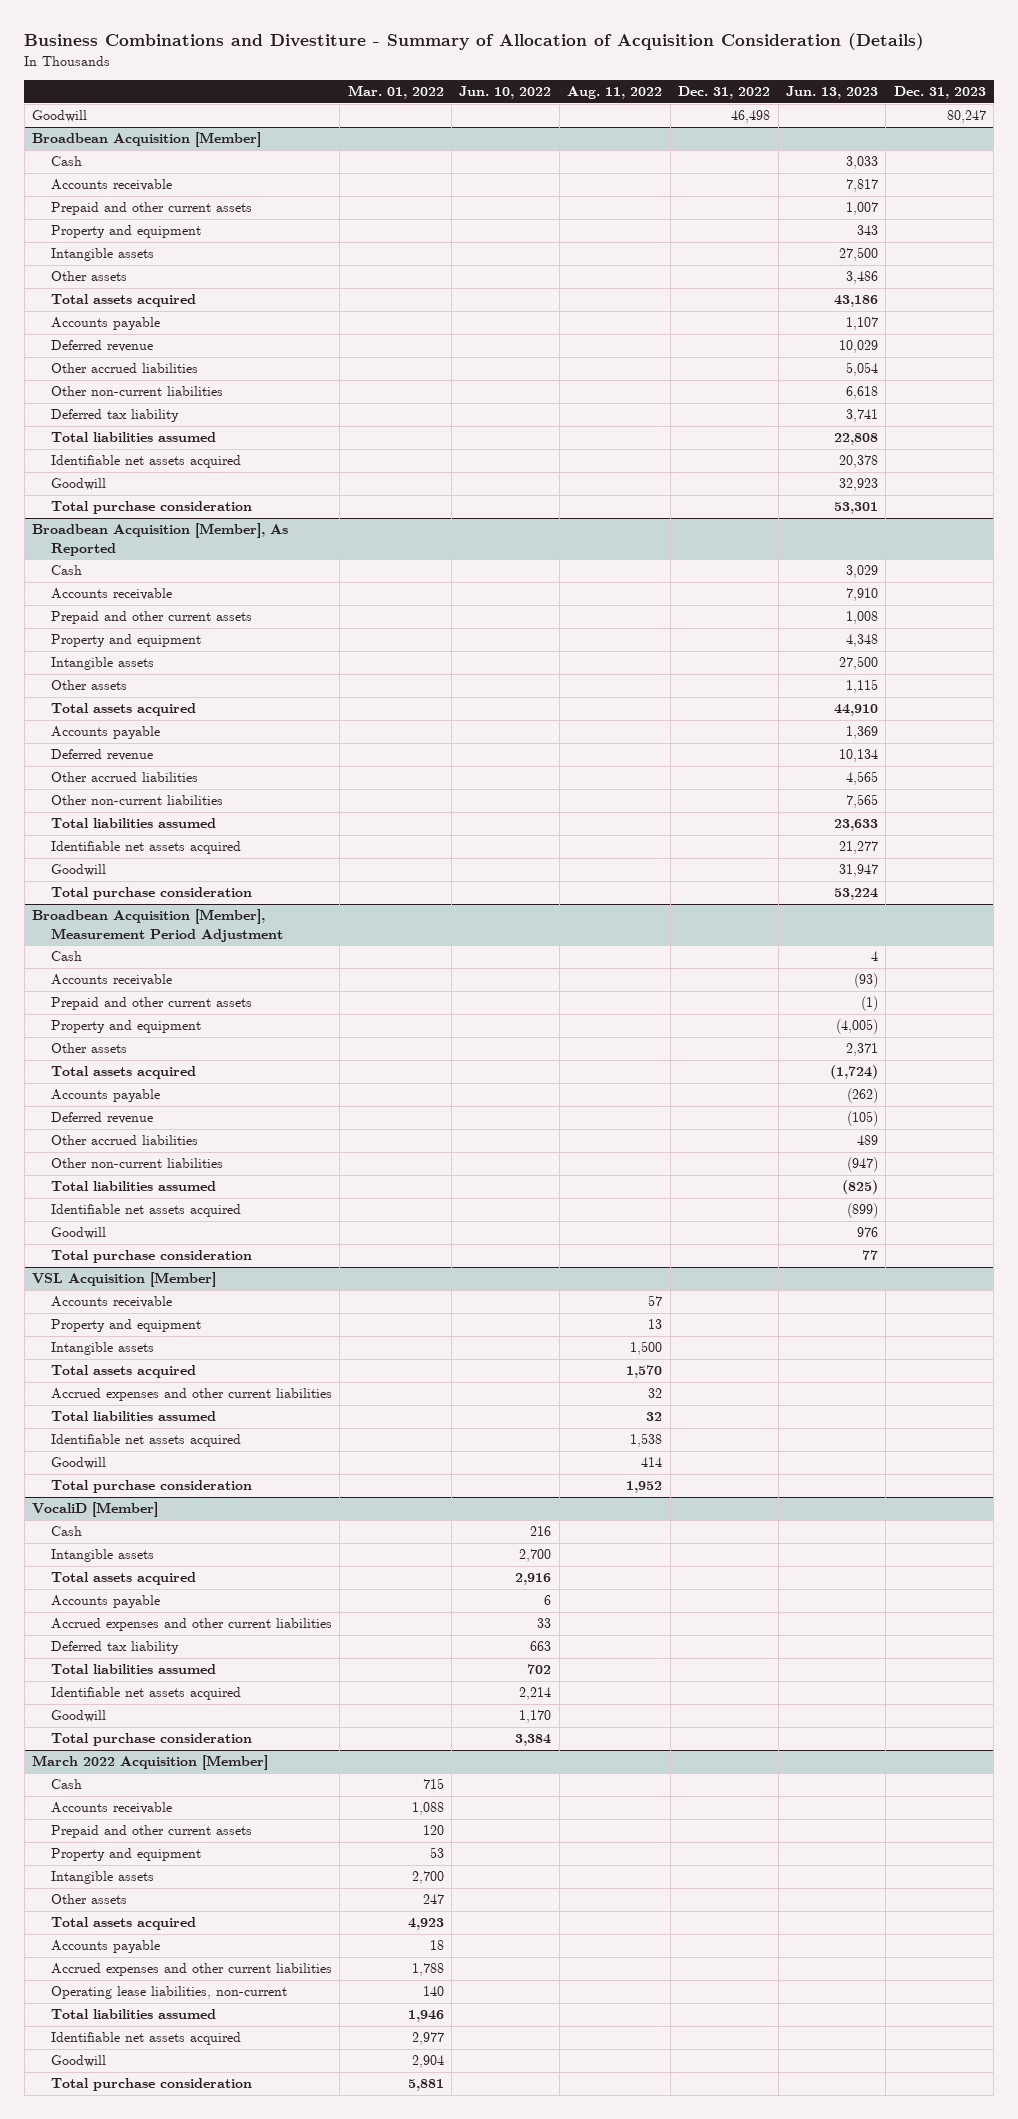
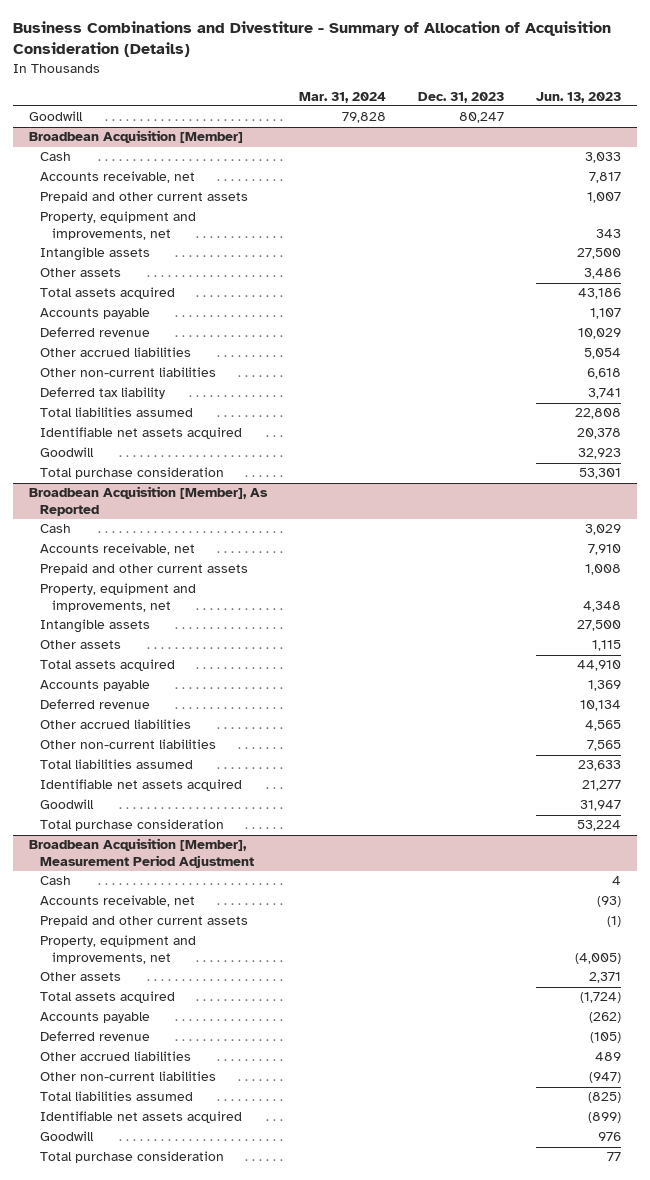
[347,85,444,100] Mar. 01, 2022 -> none
[459,86,552,100] Jun. 10, 2022 -> none
[567,86,663,100] Aug. 11, 2022 -> none
[678,86,771,100] Dec. 31, 2022 -> none
none -> [298,91,386,103] Mar. 31, 2024
[50,179,172,192] Accounts receivable -> [40,171,196,184] Accounts receivable, net
[50,225,201,239] Property and equipment -> [40,211,197,240] Property, equipment and improvements, net
[50,588,172,601] Accounts receivable -> [40,543,196,556] Accounts receivable, net
[50,634,201,648] Property and equipment -> [40,583,197,612] Property, equipment and improvements, net
[50,974,172,987] Accounts receivable -> [40,895,196,908] Accounts receivable, net
[50,1020,201,1034] Property and equipment -> [40,935,197,964] Property, equipment and improvements, net
[32,1272,217,1288] VSL Acquisition [Member] -> none
[50,1296,172,1309] Accounts receivable -> none
[50,1319,201,1333] Property and equipment -> none
[50,1342,154,1356] Intangible assets -> none
[50,1365,196,1379] Total assets acquired -> none
[50,1388,332,1402] Accrued expenses and other current liabilities -> none
[50,1411,216,1422] Total liabilities assumed -> none
[50,1434,241,1448] Identifiable net assets acquired -> none
[50,1457,106,1470] Goodwill -> none
[50,1480,252,1494] Total purchase consideration -> none
[32,1502,159,1518] VocaliD [Member] -> none
[50,1526,82,1537] Cash -> none
[50,1549,154,1563] Intangible assets -> none
[50,1572,196,1586] Total assets acquired -> none
[50,1595,160,1609] Accounts payable -> none
[50,1618,332,1632] Accrued expenses and other current liabilities -> none
[50,1641,179,1655] Deferred tax liability -> none
[50,1664,216,1675] Total liabilities assumed -> none
[50,1687,241,1701] Identifiable net assets acquired -> none
[50,1710,106,1723] Goodwill -> none
[50,1733,252,1747] Total purchase consideration -> none
[32,1755,269,1771] March 2022 Acquisition [Member] -> none
[50,1779,82,1790] Cash -> none
[50,1802,172,1815] Accounts receivable -> none
[50,1825,252,1839] Prepaid and other current assets -> none
[50,1848,201,1862] Property and equipment -> none
[50,1871,154,1885] Intangible assets -> none
[50,1894,127,1905] Other assets -> none
[50,1917,196,1931] Total assets acquired -> none
[50,1940,160,1954] Accounts payable -> none
[50,1963,332,1977] Accrued expenses and other current liabilities -> none
[50,1986,287,2000] Operating lease liabilities, non-current -> none
[50,2009,216,2020] Total liabilities assumed -> none
[50,2032,241,2046] Identifiable net assets acquired -> none
[50,2055,106,2068] Goodwill -> none
[50,2078,252,2092] Total purchase consideration -> none

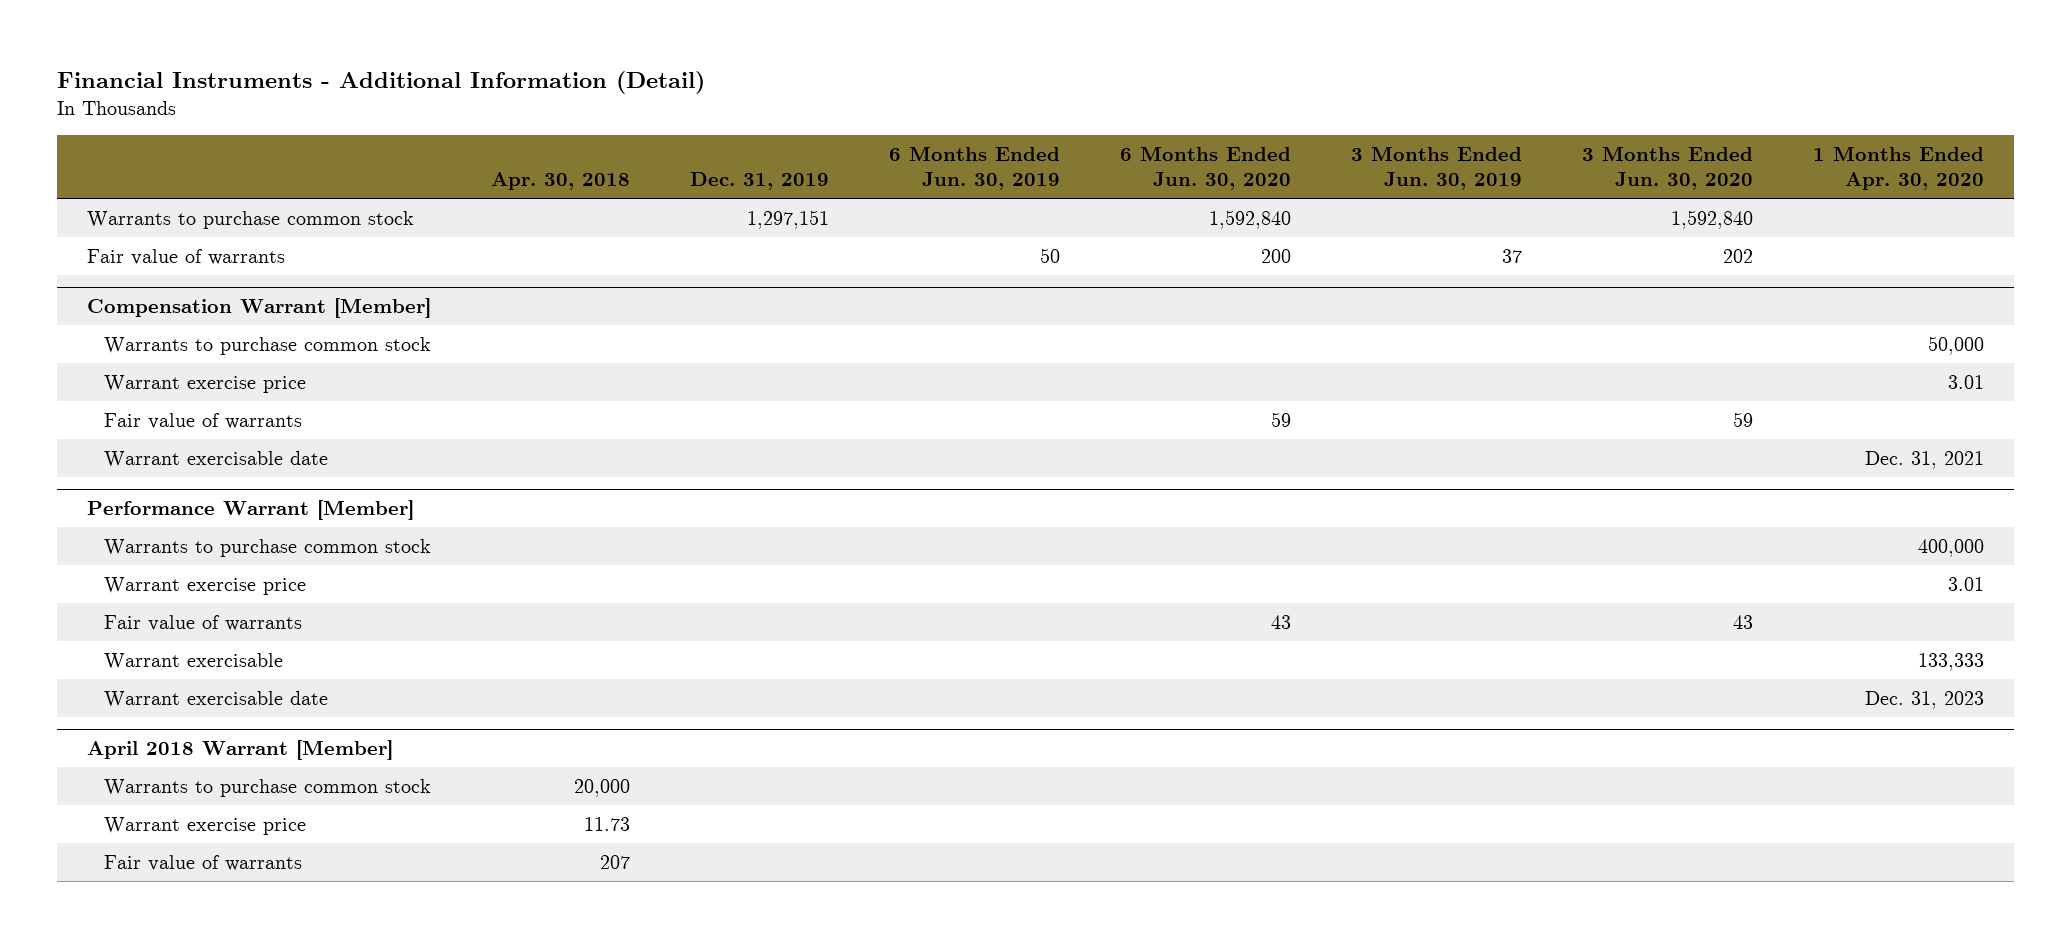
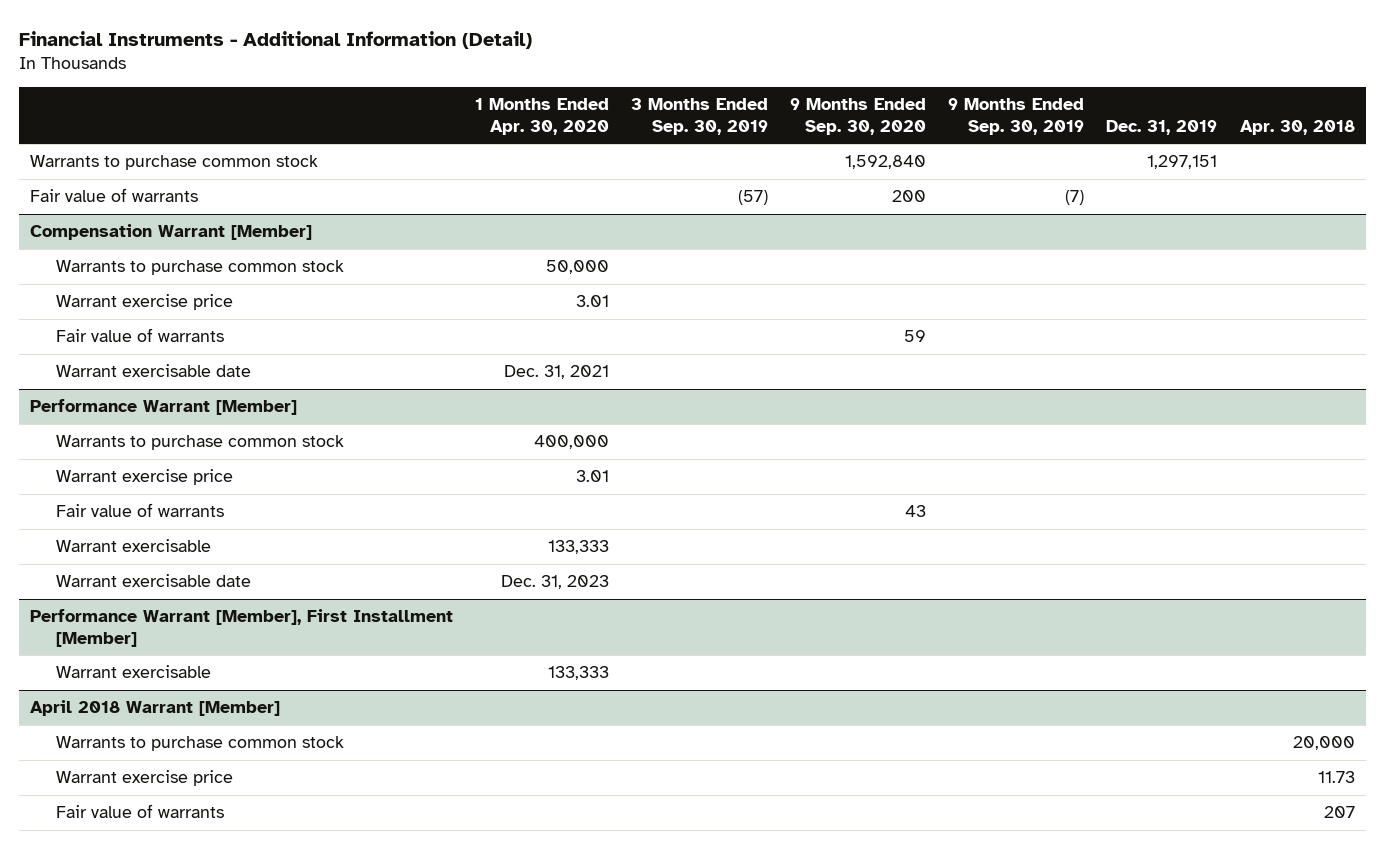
[889,146,1061,191] 6 Months Ended Jun. 30, 2019 -> none
[1120,146,1292,191] 6 Months Ended Jun. 30, 2020 -> none
[1351,146,1523,191] 3 Months Ended Jun. 30, 2019 -> none
[1582,146,1754,191] 3 Months Ended Jun. 30, 2020 -> none
none -> [631,98,769,135] 3 Months Ended Sep. 30, 2019
none -> [790,98,927,135] 9 Months Ended Sep. 30, 2020
none -> [948,98,1085,135] 9 Months Ended Sep. 30, 2019
none -> [30,609,454,647] Performance Warrant [Member], First Installment [Member]
none -> [56,665,212,679] Warrant exercisable

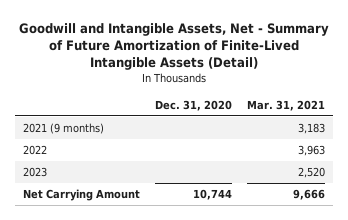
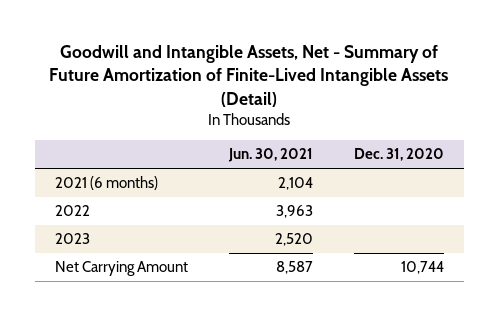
[247,99,326,111] Mar. 31, 2021 -> none
none -> [227,148,313,163] Jun. 30, 2021
[23,123,105,135] 2021 (9 months) -> [55,176,159,191] 2021 (6 months)

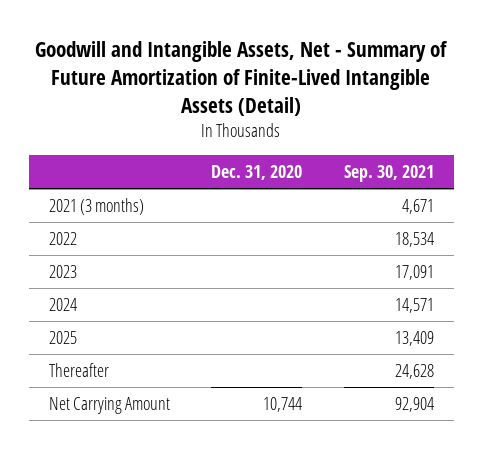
[227,148,313,163] Jun. 30, 2021 -> none
none -> [343,164,434,182] Sep. 30, 2021
[55,176,159,191] 2021 (6 months) -> [49,198,145,216] 2021 (3 months)
none -> [49,298,78,312] 2024
none -> [49,331,78,345] 2025
none -> [49,363,110,378] Thereafter

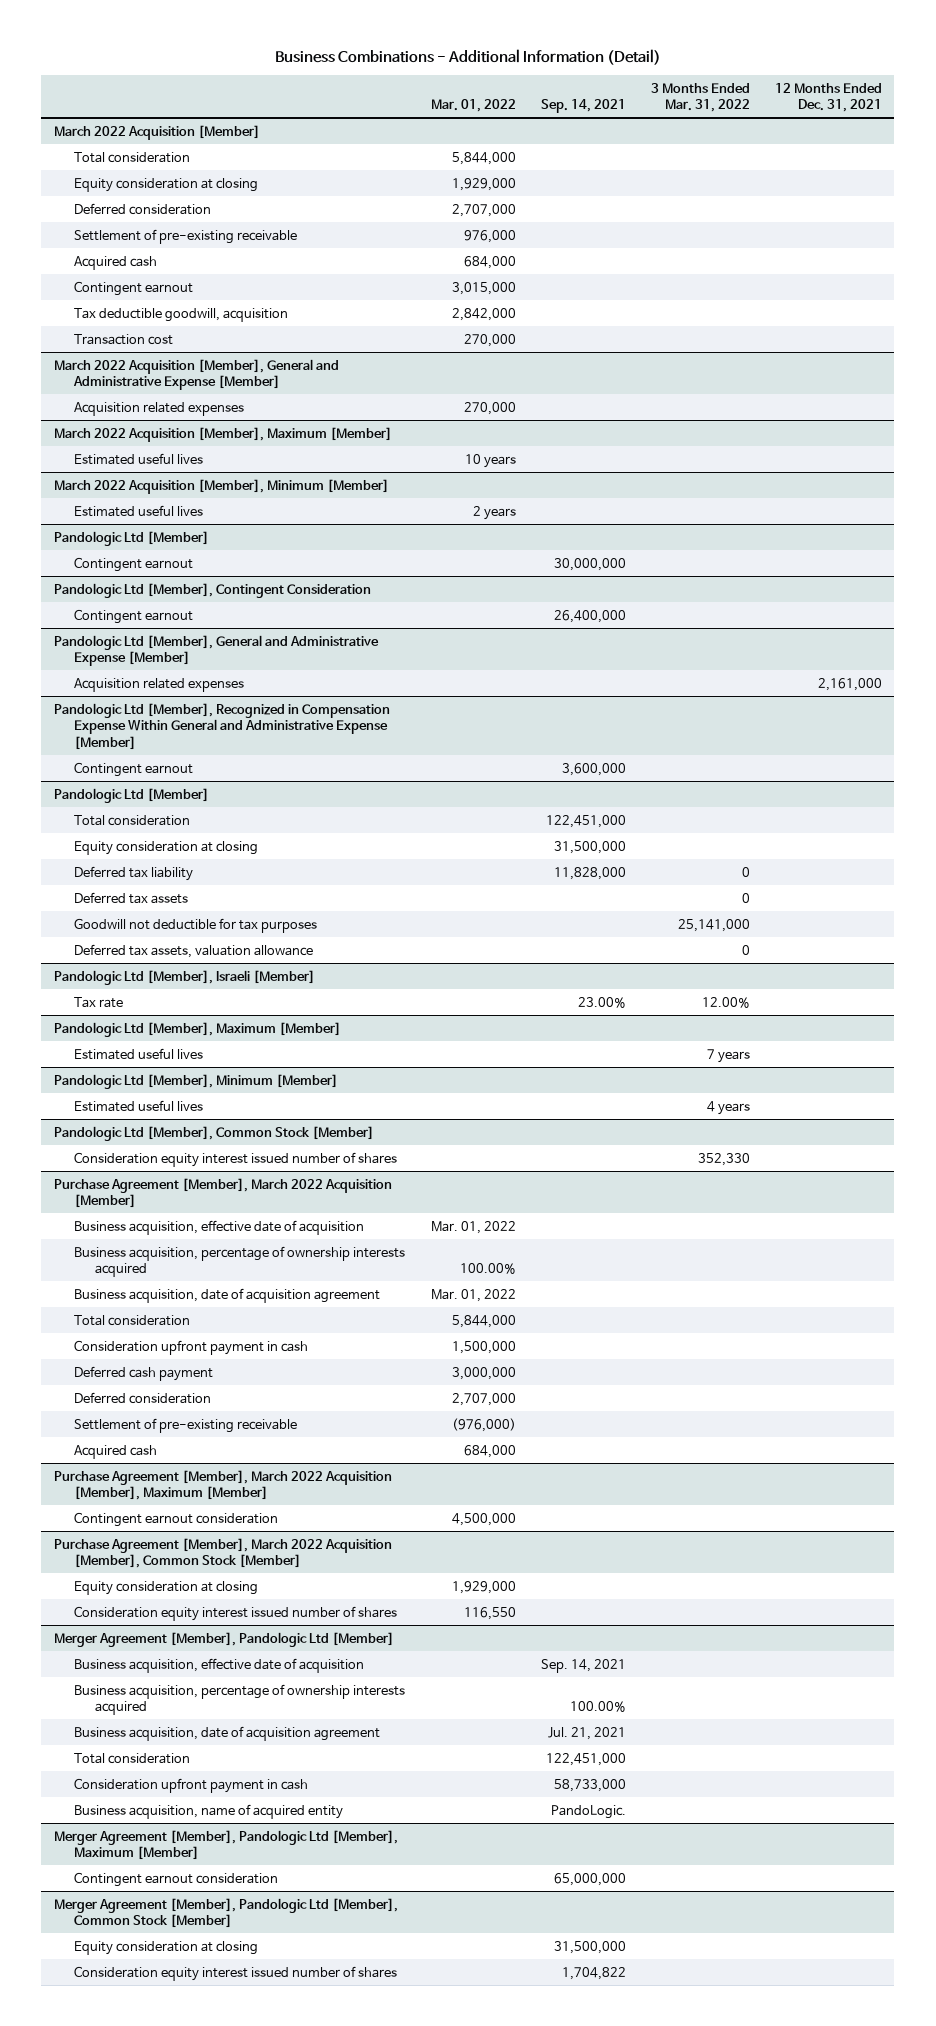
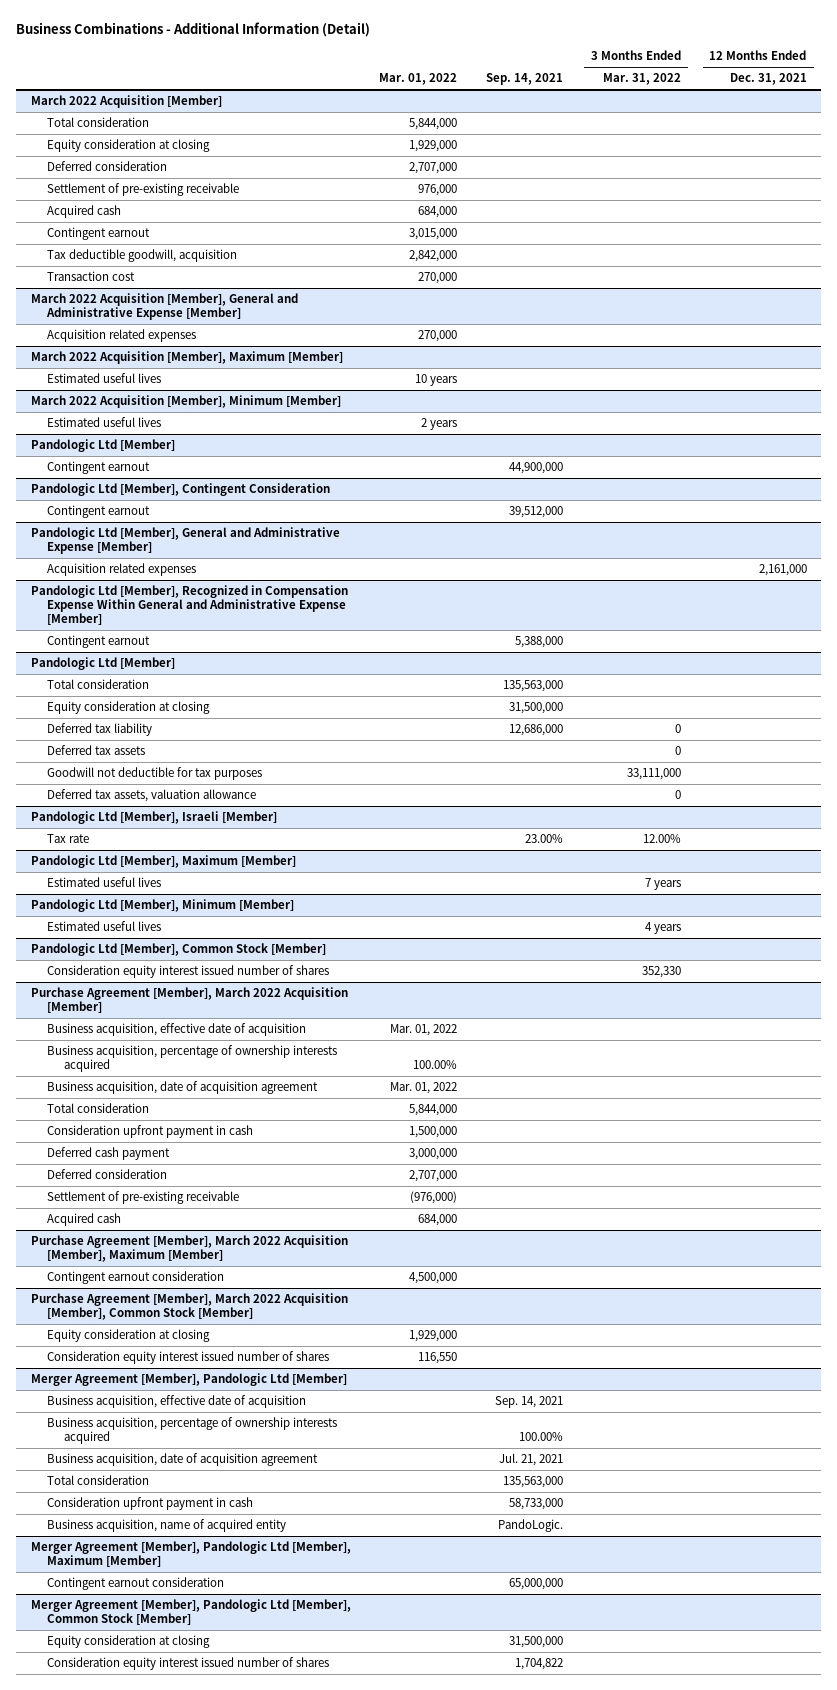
[553,557,626,571] 30,000,000 -> [508,462,563,475] 44,900,000
[553,609,626,623] 26,400,000 -> [508,506,563,519] 39,512,000
[561,762,626,776] 3,600,000 -> [514,636,563,649] 5,388,000
[545,814,626,828] 122,451,000 -> [502,680,563,693] 135,563,000
[553,866,626,880] 11,828,000 -> [508,724,563,737] 12,686,000
[677,918,750,932] 25,141,000 -> [627,768,682,781] 33,111,000
[545,1752,626,1766] 122,451,000 -> [502,1476,563,1489] 135,563,000

